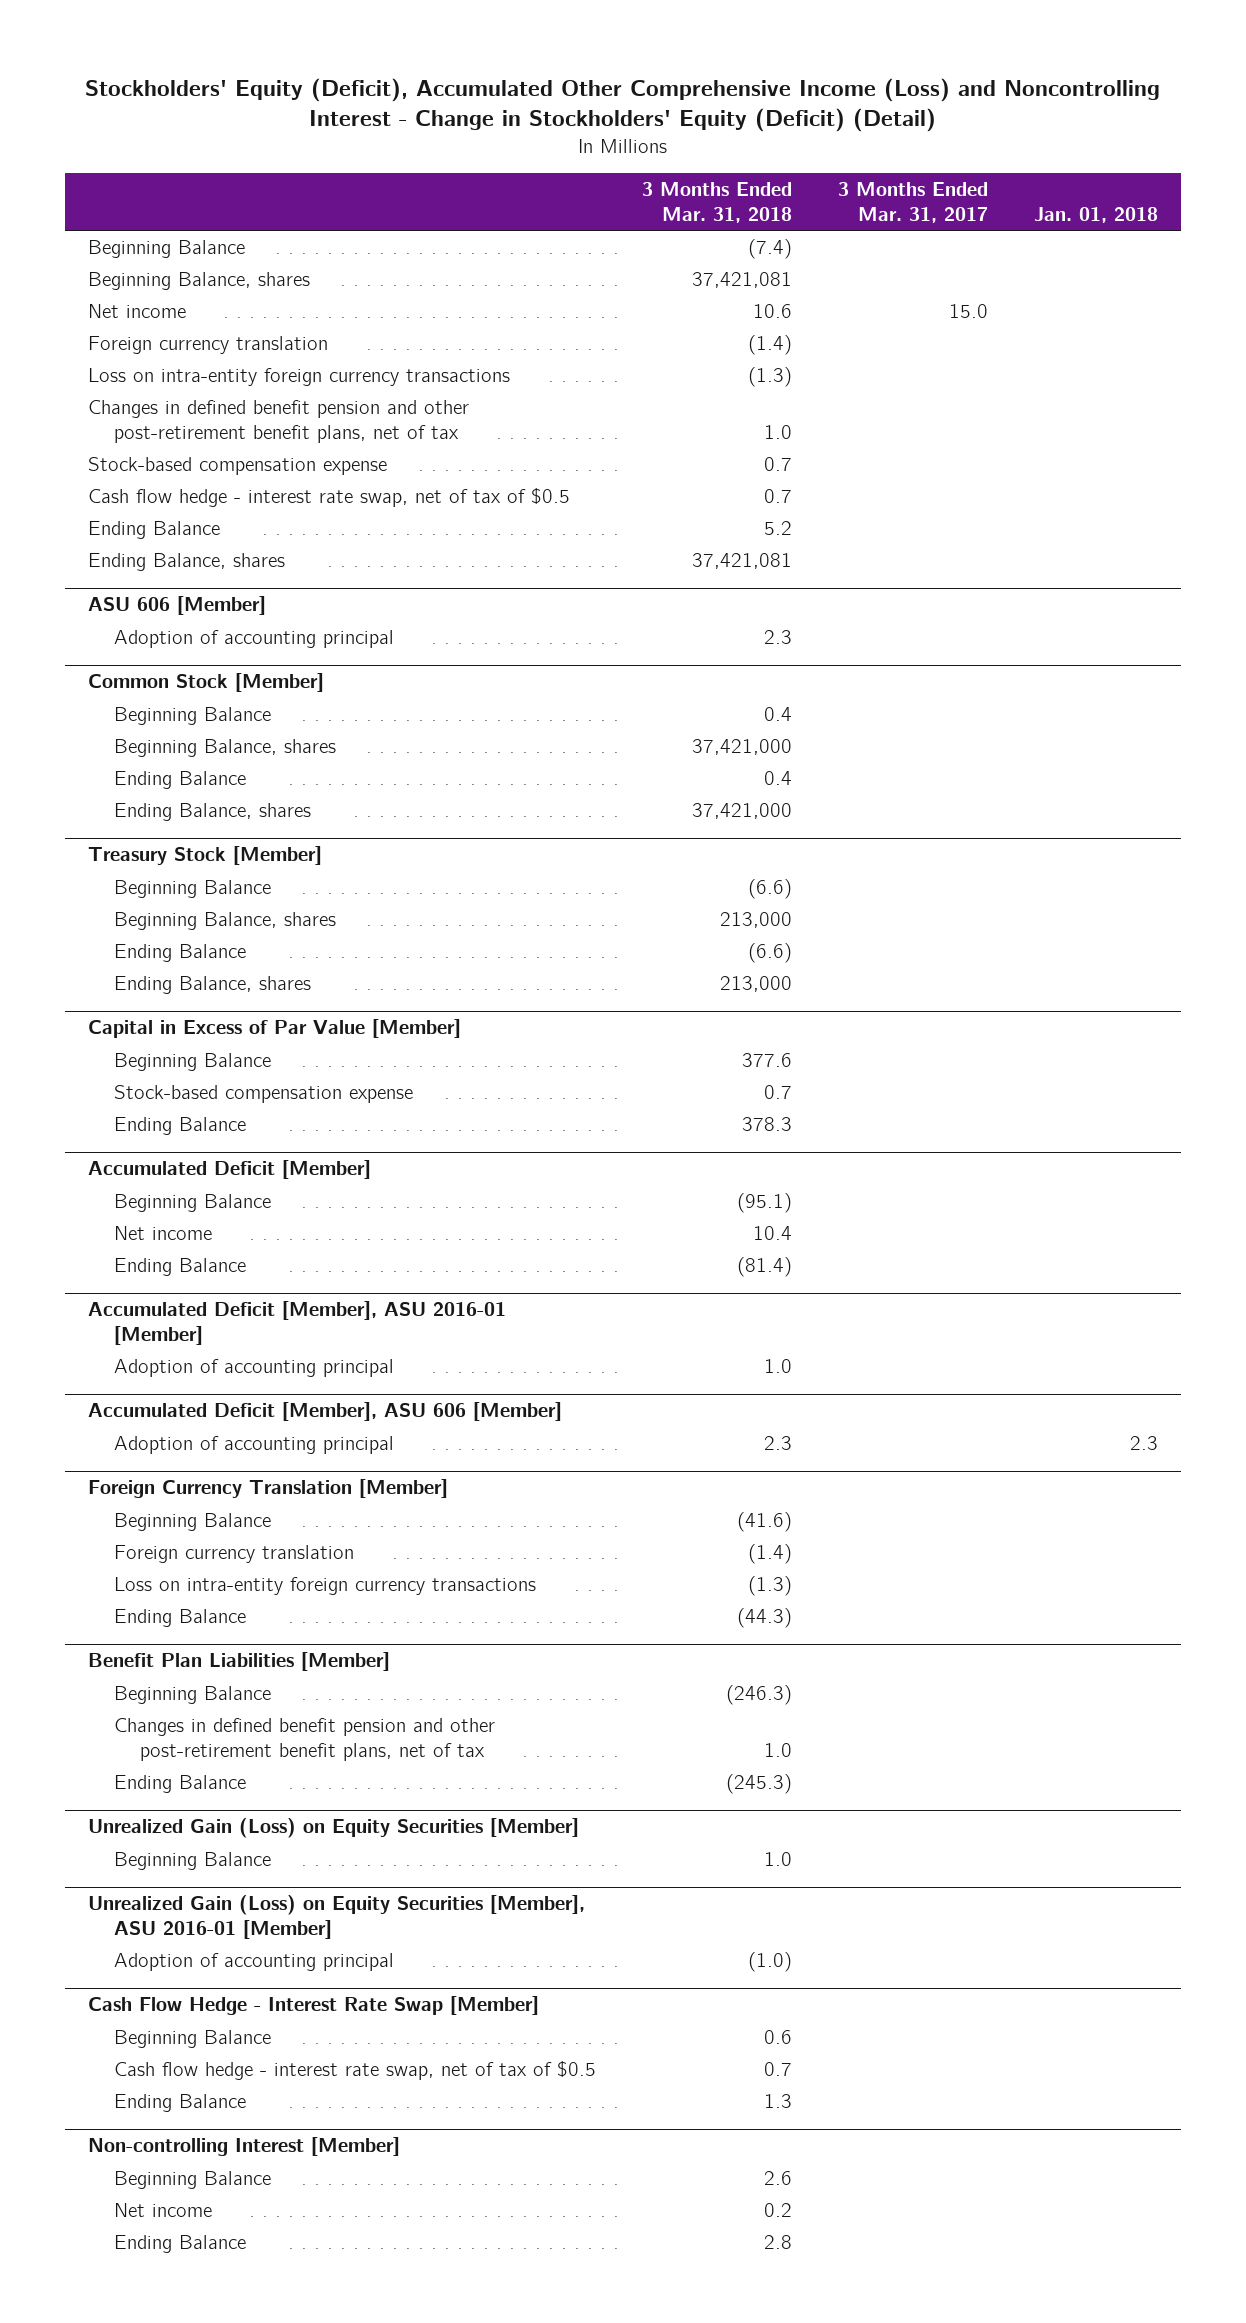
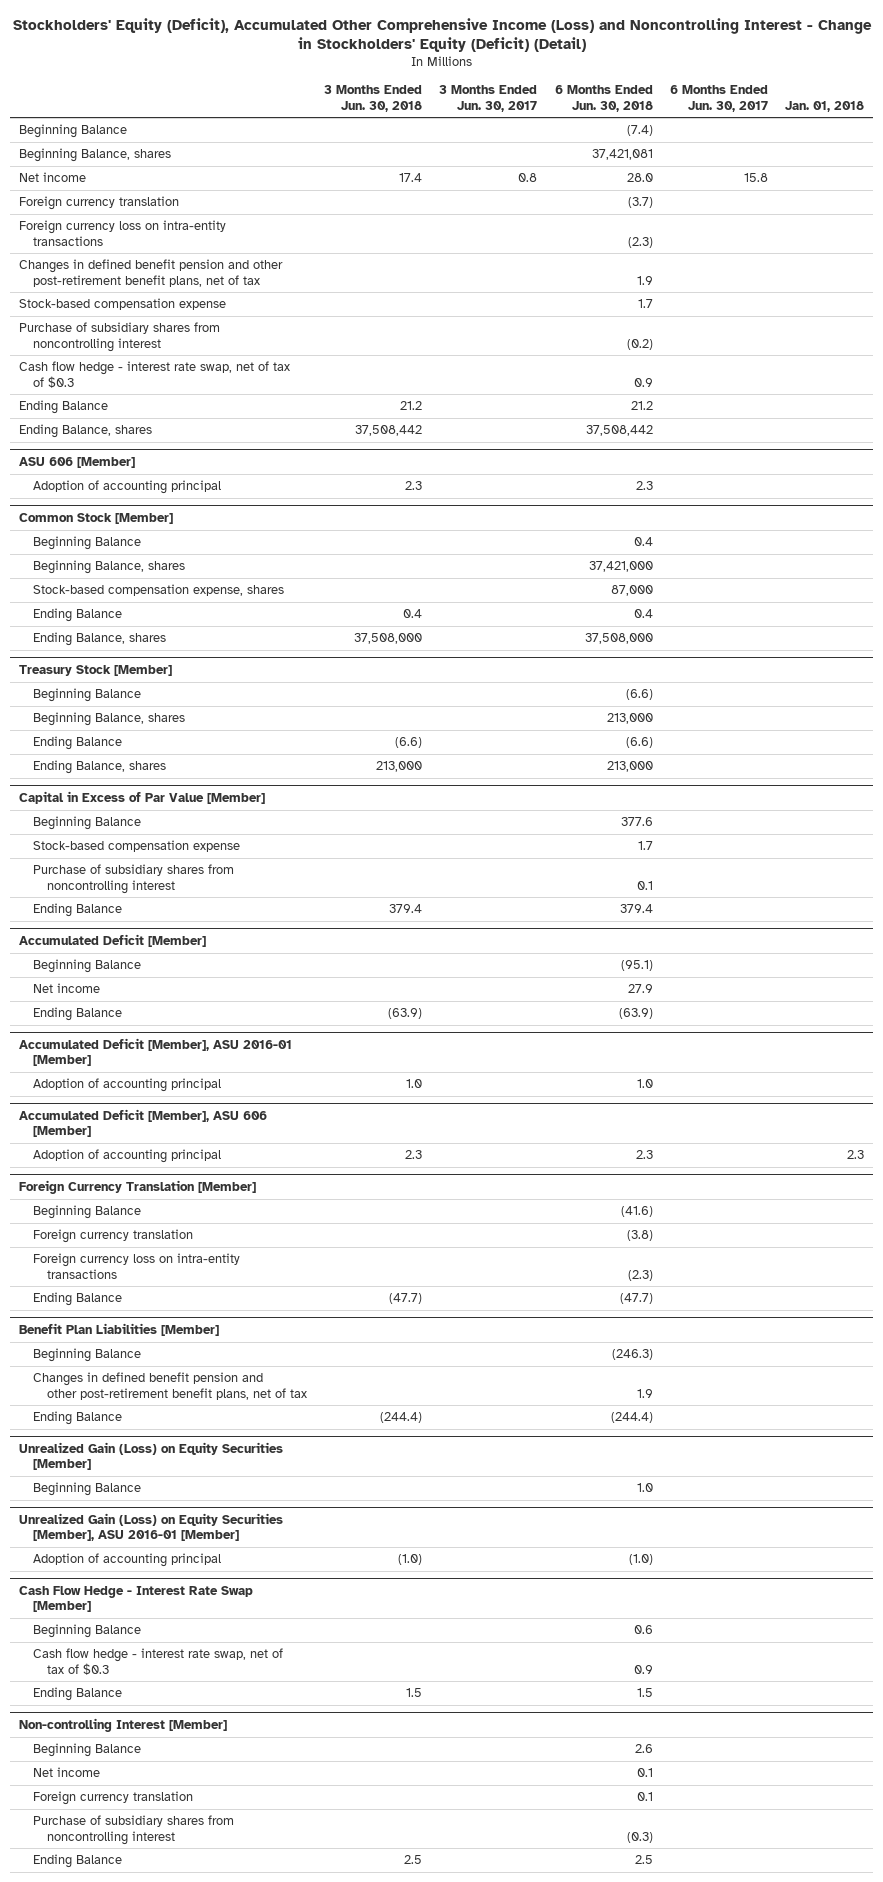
[642,182,793,223] 3 Months Ended Mar. 31, 2018 -> none
[838,182,989,223] 3 Months Ended Mar. 31, 2017 -> none
none -> [324,85,423,112] 3 Months Ended Jun. 30, 2018
none -> [439,85,538,112] 3 Months Ended Jun. 30, 2017
none -> [554,85,653,112] 6 Months Ended Jun. 30, 2018
none -> [669,85,768,112] 6 Months Ended Jun. 30, 2017
[87,368,510,387] Loss on intra-entity foreign currency transactions -> [18,220,226,246] Foreign currency loss on intra-entity transactions
none -> [18,322,220,352] Purchase of subsidiary shares from noncontrolling interest
[87,488,570,508] Cash flow hedge - interest rate swap, net of tax of $0.5 -> [18,361,290,388] Cash flow hedge - interest rate swap, net of tax of $0.3
none -> [32,584,284,597] Stock-based compensation expense, shares
none -> [32,864,234,894] Purchase of subsidiary shares from noncontrolling interest
[114,1577,537,1596] Loss on intra-entity foreign currency transactions -> [32,1253,240,1279] Foreign currency loss on intra-entity transactions
[114,2061,597,2081] Cash flow hedge - interest rate swap, net of tax of $0.5 -> [32,1648,283,1675] Cash flow hedge - interest rate swap, net of tax of $0.3
none -> [32,1791,193,1806] Foreign currency translation
none -> [32,1815,234,1845] Purchase of subsidiary shares from noncontrolling interest

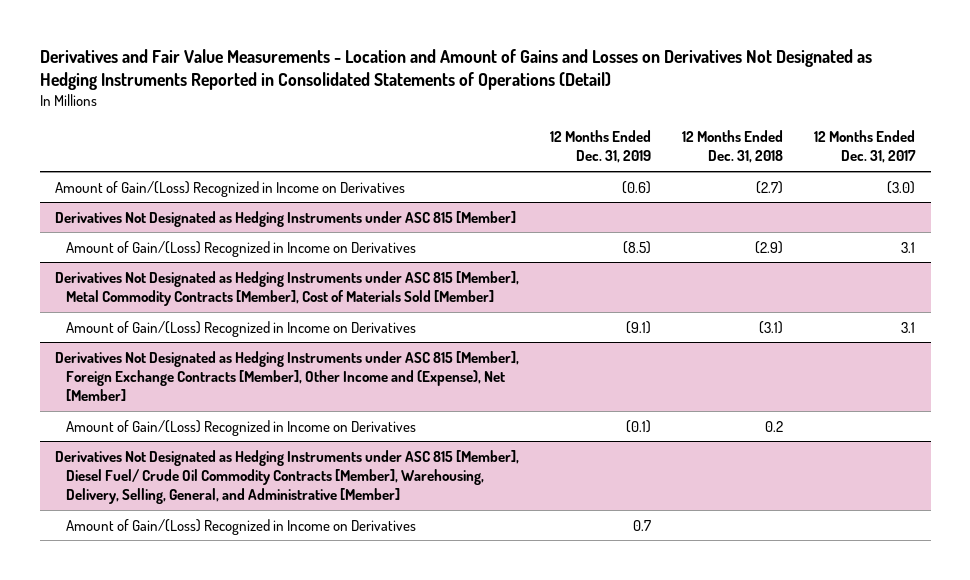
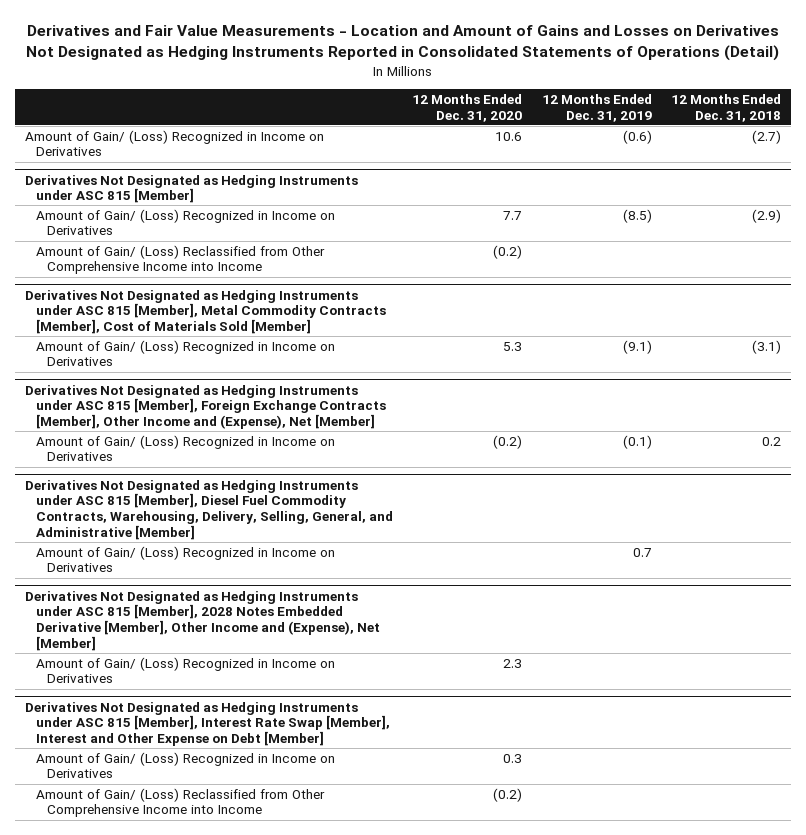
[814,130,917,164] 12 Months Ended Dec. 31, 2017 -> none
none -> [412,93,523,122] 12 Months Ended Dec. 31, 2020
[55,180,406,197] Amount of Gain/(Loss) Recognized in Income on Derivatives -> [25,129,325,157] Amount of Gain/ (Loss) Recognized in Income on Derivatives
[65,240,416,257] Amount of Gain/(Loss) Recognized in Income on Derivatives -> [35,208,335,236] Amount of Gain/ (Loss) Recognized in Income on Derivatives
none -> [35,244,325,275] Amount of Gain/ (Loss) Reclassified from Other Comprehensive Income into Income
[65,320,416,337] Amount of Gain/(Loss) Recognized in Income on Derivatives -> [35,339,335,367] Amount of Gain/ (Loss) Recognized in Income on Derivatives
[65,419,416,436] Amount of Gain/(Loss) Recognized in Income on Derivatives -> [35,434,335,462] Amount of Gain/ (Loss) Recognized in Income on Derivatives
[55,449,520,505] Derivatives Not Designated as Hedging Instruments under ASC 815 [Member], Diesel Fuel/ Crude Oil Commodity Contracts [Member], Warehousing, Delivery, Selling, General, and Administrative [Member] -> [25,479,393,540] Derivatives Not Designated as Hedging Instruments under ASC 815 [Member], Diesel Fuel Commodity Contracts, Warehousing, Delivery, Selling, General, and Administrative [Member]
[65,518,416,535] Amount of Gain/(Loss) Recognized in Income on Derivatives -> [35,545,335,573] Amount of Gain/ (Loss) Recognized in Income on Derivatives
none -> [25,590,380,651] Derivatives Not Designated as Hedging Instruments under ASC 815 [Member], 2028 Notes Embedded Derivative [Member], Other Income and (Expense), Net [Member]
none -> [35,656,335,684] Amount of Gain/ (Loss) Recognized in Income on Derivatives
none -> [25,701,390,747] Derivatives Not Designated as Hedging Instruments under ASC 815 [Member], Interest Rate Swap [Member], Interest and Other Expense on Debt [Member]
none -> [35,751,335,779] Amount of Gain/ (Loss) Recognized in Income on Derivatives
none -> [35,787,325,818] Amount of Gain/ (Loss) Reclassified from Other Comprehensive Income into Income

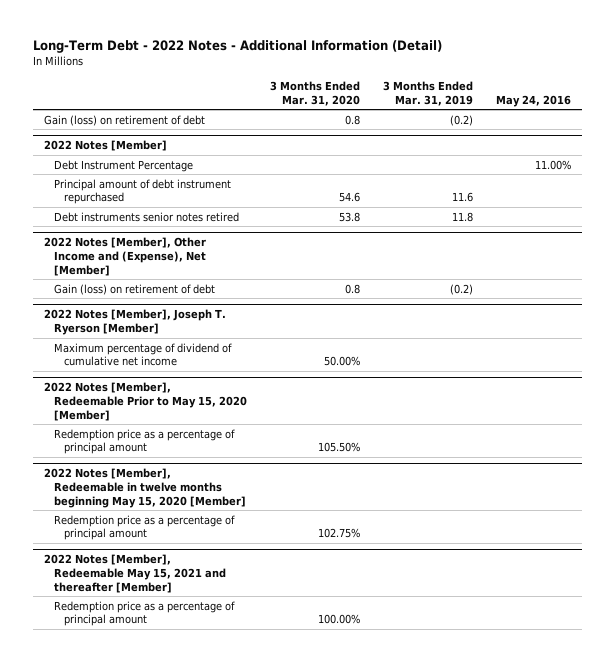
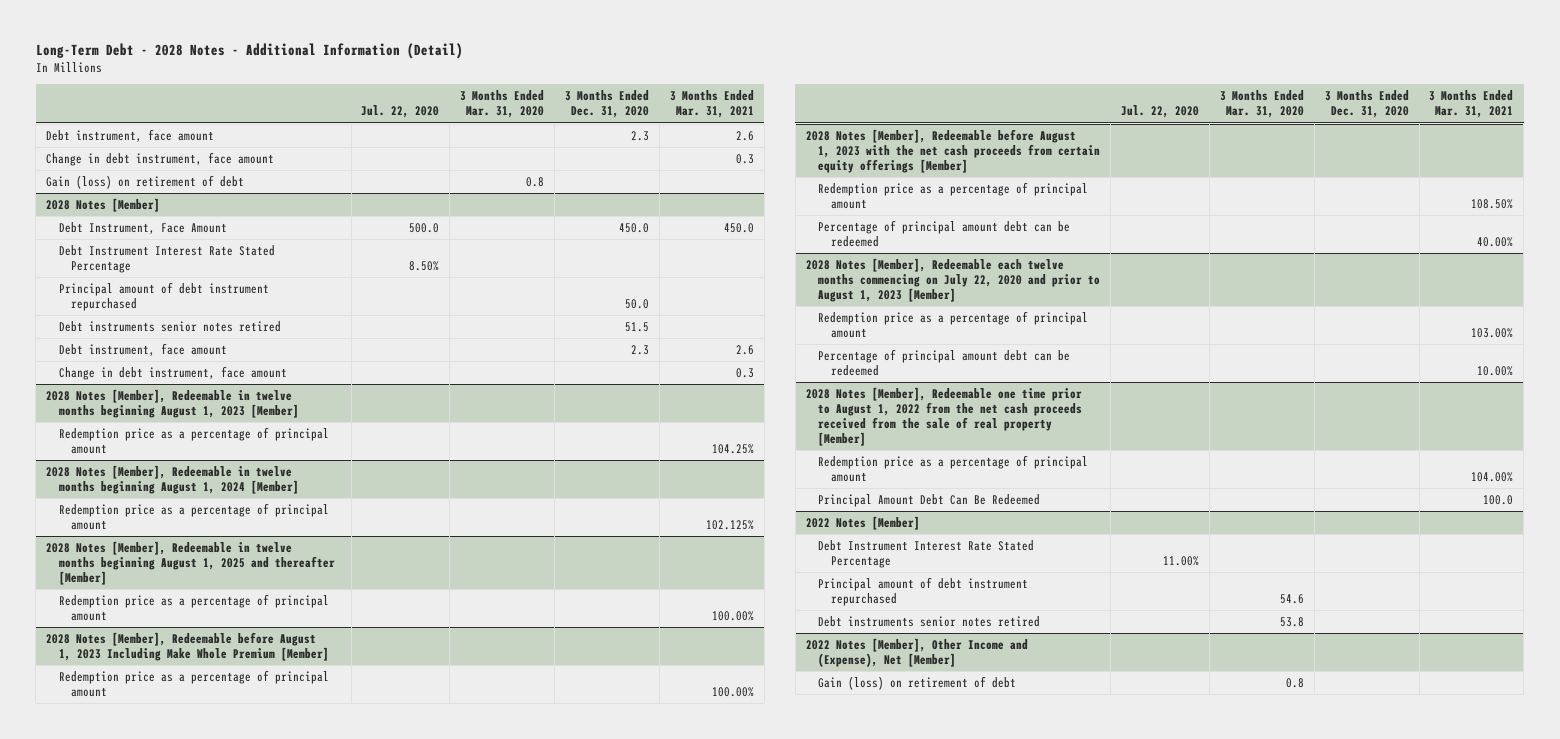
[32,40,442,54] Long-Term Debt - 2022 Notes - Additional Information (Detail) -> [35,43,463,60] Long-Term Debt - 2028 Notes - Additional Information (Detail)
[382,81,473,106] 3 Months Ended Mar. 31, 2019 -> none
[495,94,571,107] May 24, 2016 -> none
none -> [361,105,440,119] Jul. 22, 2020
none -> [565,90,650,119] 3 Months Ended Dec. 31, 2020
none -> [669,90,754,119] 3 Months Ended Mar. 31, 2021
none -> [46,128,215,142] Debt instrument, face amount
none -> [46,151,275,166] Change in debt instrument, face amount
none -> [46,197,161,212] 2028 Notes [Member]
none -> [58,221,227,234] Debt Instrument, Face Amount
none -> [58,244,275,273] Debt Instrument Interest Rate Stated Percentage
none -> [58,281,269,311] Principal amount of debt instrument repurchased
none -> [58,320,281,332] Debt instruments senior notes retired
none -> [58,342,227,356] Debt instrument, face amount
none -> [58,365,287,380] Change in debt instrument, face amount
none -> [46,388,299,418] 2028 Notes [Member], Redeemable in twelve months beginning August 1, 2023 [Member]
none -> [58,426,329,454] Redemption price as a percentage of principal amount
none -> [46,464,299,494] 2028 Notes [Member], Redeemable in twelve months beginning August 1, 2024 [Member]
none -> [58,502,329,530] Redemption price as a percentage of principal amount
none -> [46,540,335,586] 2028 Notes [Member], Redeemable in twelve months beginning August 1, 2025 and thereafter [Member]
none -> [58,593,329,621] Redemption price as a percentage of principal amount
none -> [46,631,329,661] 2028 Notes [Member], Redeemable before August 1, 2023 Including Make Whole Premium [Member]
none -> [58,669,329,697] Redemption price as a percentage of principal amount
none -> [805,128,1101,174] 2028 Notes [Member], Redeemable before August 1, 2023 with the net cash proceeds from certain equity offerings [Member]
none -> [818,181,1089,209] Redemption price as a percentage of principal amount
none -> [818,219,1071,247] Percentage of principal amount debt can be redeemed
none -> [805,257,1101,303] 2028 Notes [Member], Redeemable each twelve months commencing on July 22, 2020 and prior to August 1, 2023 [Member]
none -> [818,310,1089,338] Redemption price as a percentage of principal amount
none -> [818,348,1071,376] Percentage of principal amount debt can be redeemed
none -> [805,386,1083,447] 2028 Notes [Member], Redeemable one time prior to August 1, 2022 from the net cash proceeds received from the sale of real property [Member]
none -> [818,454,1089,482] Redemption price as a percentage of principal amount
none -> [818,493,1041,507] Principal Amount Debt Can Be Redeemed
[54,159,194,172] Debt Instrument Percentage -> [818,539,1035,568] Debt Instrument Interest Rate Stated Percentage
[44,309,227,336] 2022 Notes [Member], Joseph T. Ryerson [Member] -> none
[54,342,233,367] Maximum percentage of dividend of cumulative net income -> none
[44,382,248,421] 2022 Notes [Member], Redeemable Prior to May 15, 2020 [Member] -> none
[54,428,236,455] Redemption price as a percentage of principal amount -> none
[44,468,247,508] 2022 Notes [Member], Redeemable in twelve months beginning May 15, 2020 [Member] -> none
[54,514,236,541] Redemption price as a percentage of principal amount -> none
[44,554,227,593] 2022 Notes [Member], Redeemable May 15, 2021 and thereafter [Member] -> none
[54,600,236,627] Redemption price as a percentage of principal amount -> none

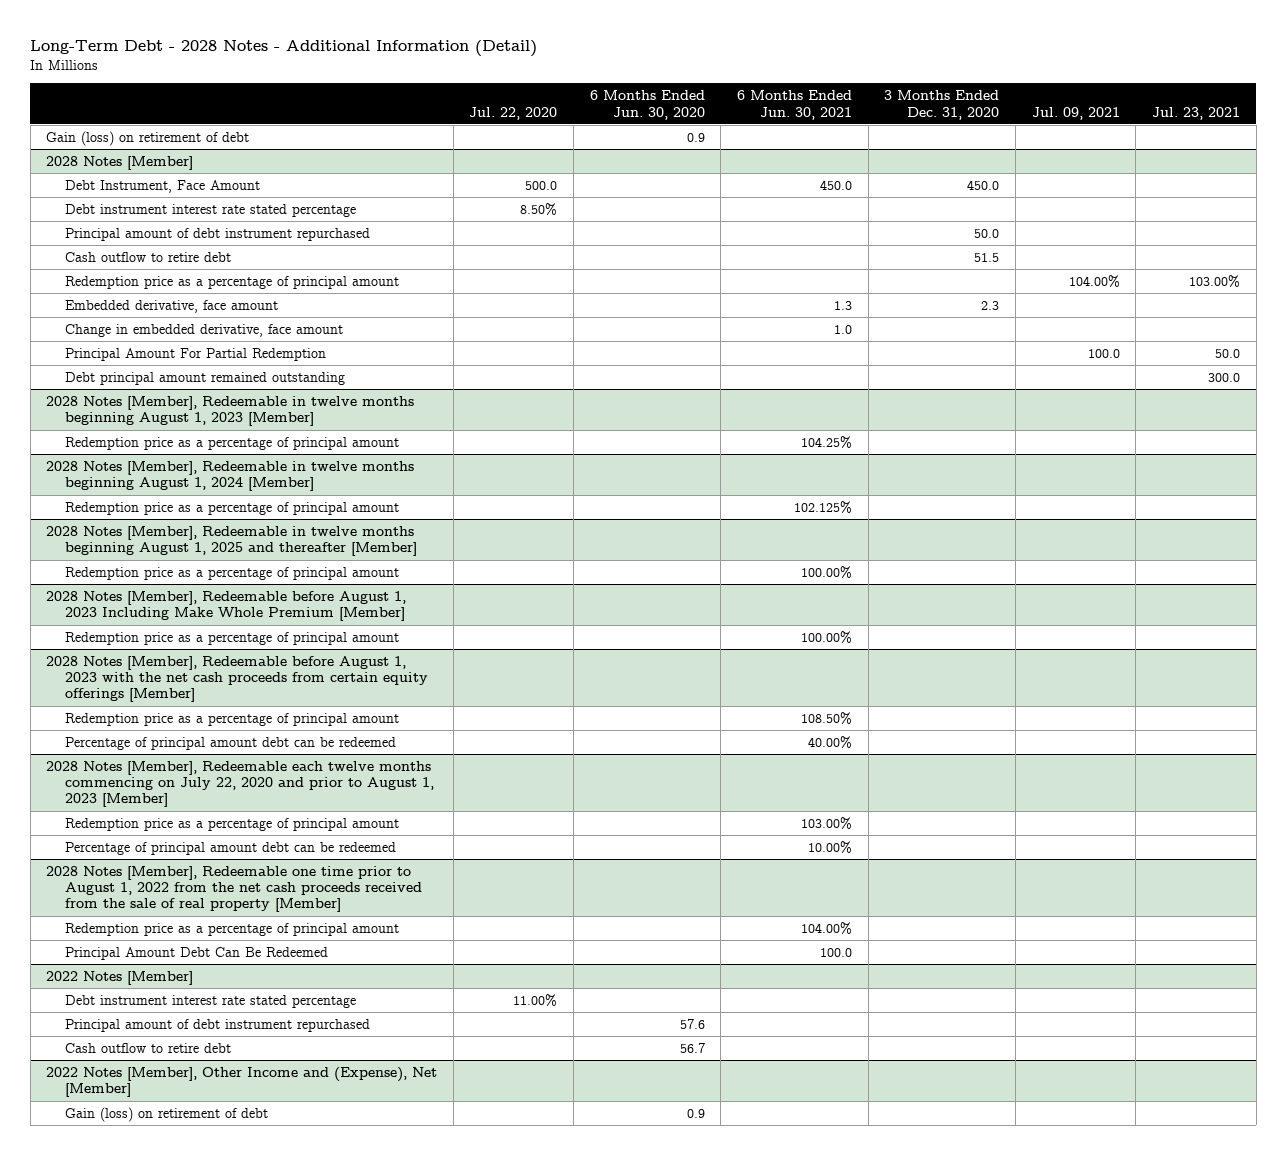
[460,90,545,119] 3 Months Ended Mar. 31, 2020 -> none
[669,90,754,119] 3 Months Ended Mar. 31, 2021 -> none
none -> [589,90,705,120] 6 Months Ended Jun. 30, 2020
none -> [737,90,853,120] 6 Months Ended Jun. 30, 2021
none -> [1031,106,1120,120] Jul. 09, 2021
none -> [1151,106,1240,120] Jul. 23, 2021
[46,128,215,142] Debt instrument, face amount -> none
[46,151,275,166] Change in debt instrument, face amount -> none
[58,244,275,273] Debt Instrument Interest Rate Stated Percentage -> [64,203,356,217] Debt instrument interest rate stated percentage
[58,320,281,332] Debt instruments senior notes retired -> [64,251,231,262] Cash outflow to retire debt
none -> [64,275,399,289] Redemption price as a percentage of principal amount
[58,342,227,356] Debt instrument, face amount -> [64,299,278,313] Embedded derivative, face amount
[58,365,287,380] Change in debt instrument, face amount -> [64,323,343,337] Change in embedded derivative, face amount
none -> [64,347,326,361] Principal Amount For Partial Redemption
none -> [64,371,345,385] Debt principal amount remained outstanding
[818,539,1035,568] Debt Instrument Interest Rate Stated Percentage -> [64,994,356,1008] Debt instrument interest rate stated percentage
[818,615,1041,627] Debt instruments senior notes retired -> [64,1042,231,1053] Cash outflow to retire debt

